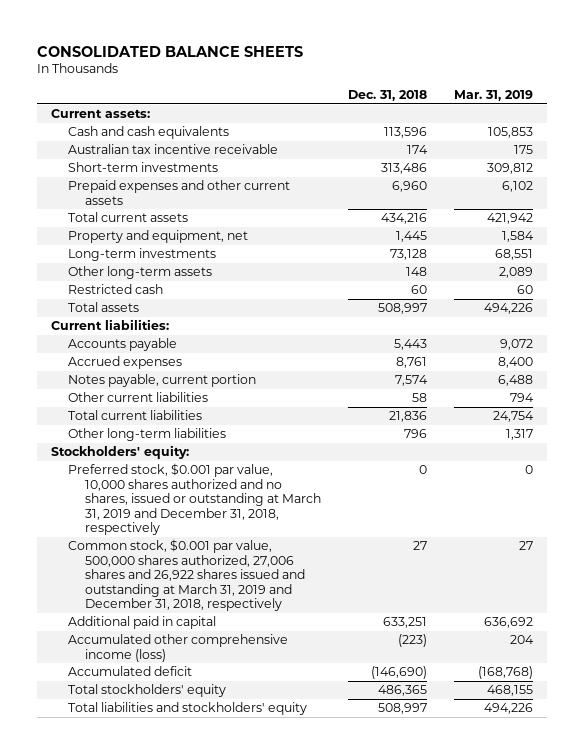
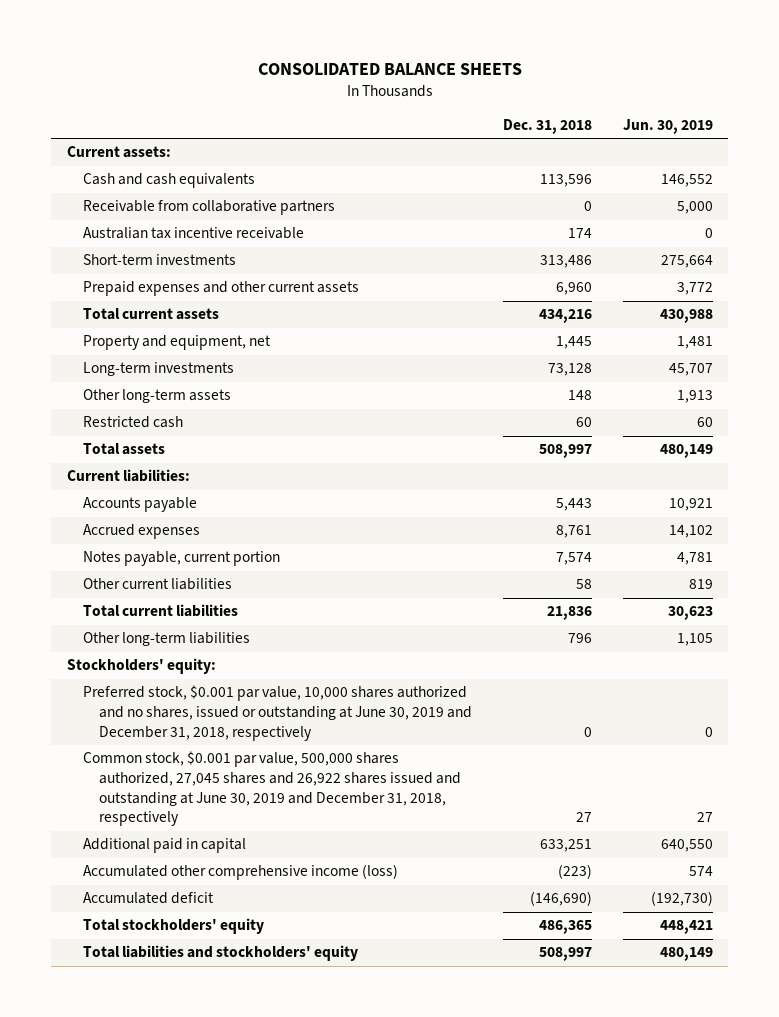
[454,90,534,102] Mar. 31, 2019 -> none
none -> [622,118,713,134] Jun. 30, 2019
none -> [82,200,335,216] Receivable from collaborative partners
[67,463,321,536] Preferred stock, $0.001 par value, 10,000 shares authorized and no shares, issued or outstanding at March 31, 2019 and December 31, 2018, respectively -> [82,685,472,741] Preferred stock, $0.001 par value, 10,000 shares authorized and no shares, issued or outstanding at June 30, 2019 and December 31, 2018, respectively
[67,539,305,612] Common stock, $0.001 par value, 500,000 shares authorized, 27,006 shares and 26,922 shares issued and outstanding at March 31, 2019 and December 31, 2018, respectively -> [82,751,461,827] Common stock, $0.001 par value, 500,000 shares authorized, 27,045 shares and 26,922 shares issued and outstanding at June 30, 2019 and December 31, 2018, respectively

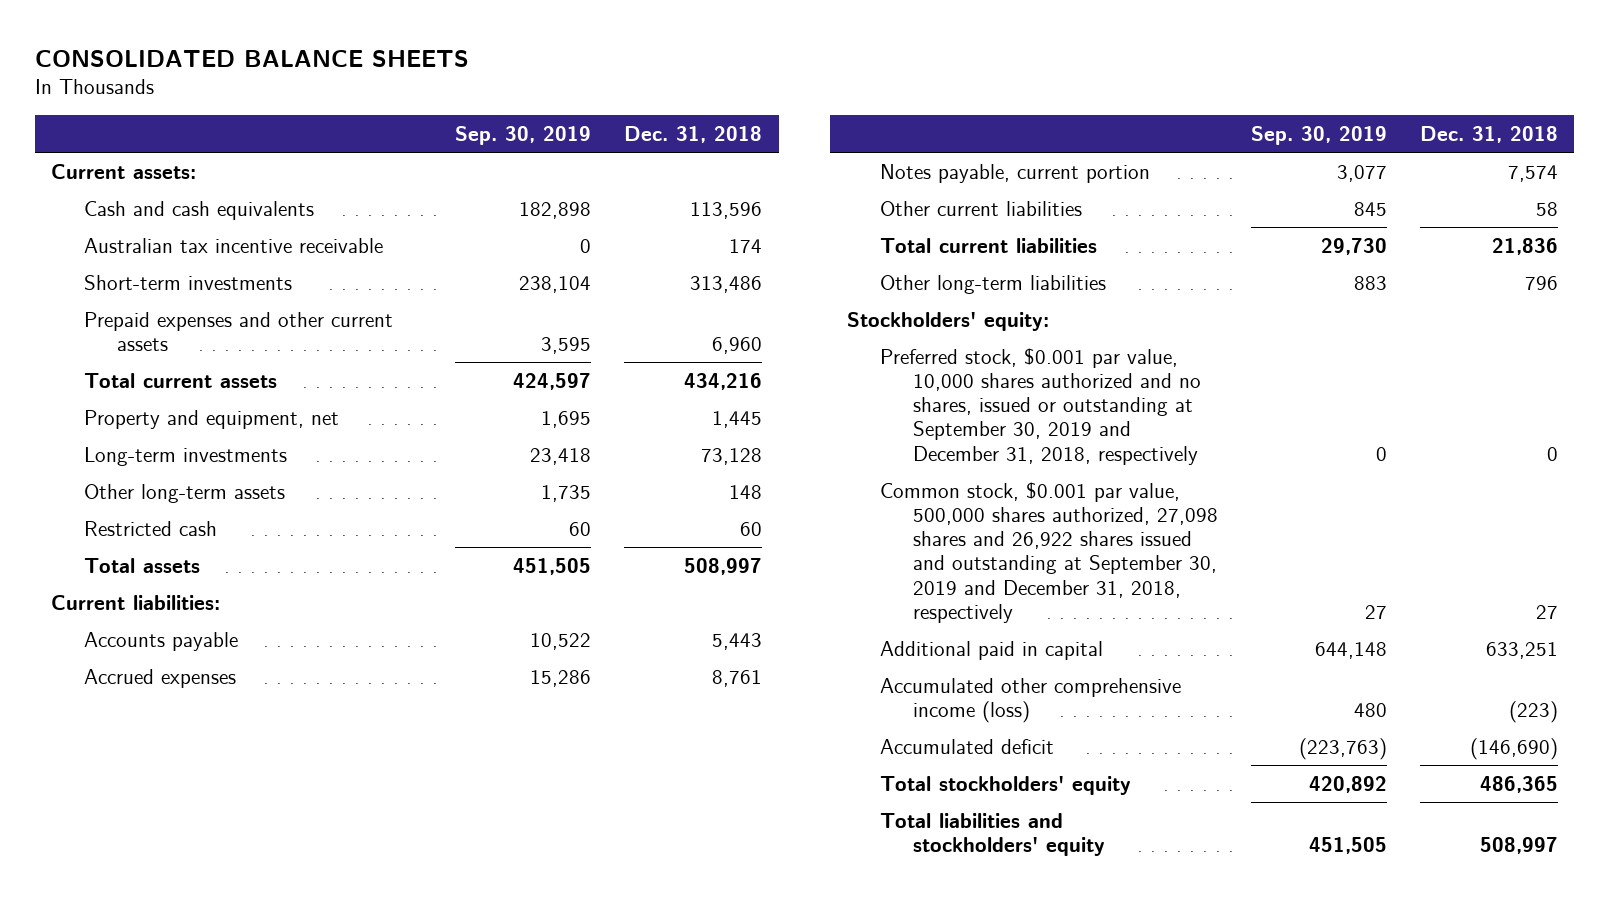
[622,118,713,134] Jun. 30, 2019 -> none
none -> [455,125,592,145] Sep. 30, 2019
[82,200,335,216] Receivable from collaborative partners -> none
[82,685,472,741] Preferred stock, $0.001 par value, 10,000 shares authorized and no shares, issued or outstanding at June 30, 2019 and December 31, 2018, respectively -> [879,347,1201,465] Preferred stock, $0.001 par value, 10,000 shares authorized and no shares, issued or outstanding at September 30, 2019 and December 31, 2018, respectively
[82,751,461,827] Common stock, $0.001 par value, 500,000 shares authorized, 27,045 shares and 26,922 shares issued and outstanding at June 30, 2019 and December 31, 2018, respectively -> [879,481,1218,623] Common stock, $0.001 par value, 500,000 shares authorized, 27,098 shares and 26,922 shares issued and outstanding at September 30, 2019 and December 31, 2018, respectively

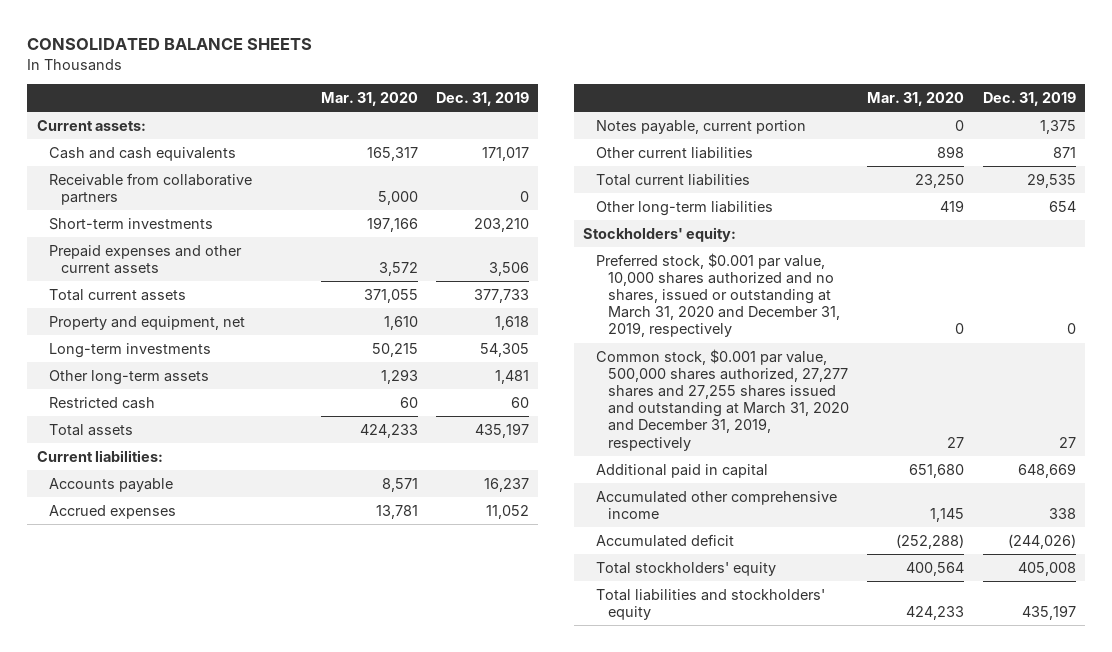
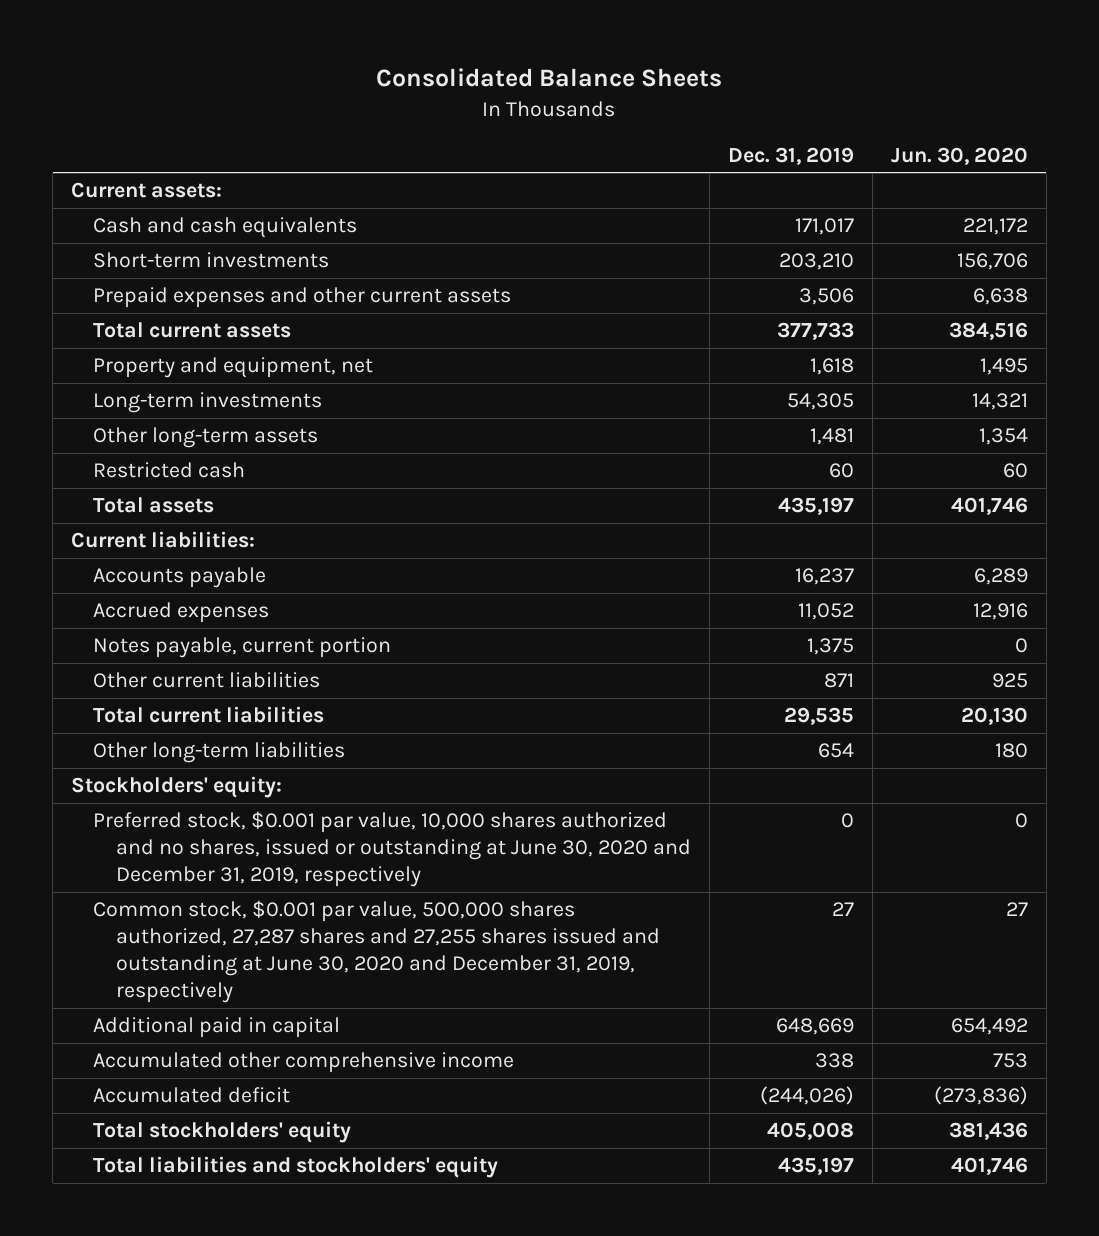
[27,38,313,51] CONSOLIDATED BALANCE SHEETS -> [376,68,723,88] Consolidated Balance Sheets
[320,92,418,107] Mar. 31, 2020 -> none
none -> [890,146,1028,165] Jun. 30, 2020
[48,172,252,206] Receivable from collaborative partners -> none
[595,252,841,338] Preferred stock, $0.001 par value, 10,000 shares authorized and no shares, issued or outstanding at March 31, 2020 and December 31, 2019, respectively -> [93,811,691,888] Preferred stock, $0.001 par value, 10,000 shares authorized and no shares, issued or outstanding at June 30, 2020 and December 31, 2019, respectively
[595,348,850,451] Common stock, $0.001 par value, 500,000 shares authorized, 27,277 shares and 27,255 shares issued and outstanding at March 31, 2020 and December 31, 2019, respectively -> [93,900,660,1003] Common stock, $0.001 par value, 500,000 shares authorized, 27,287 shares and 27,255 shares issued and outstanding at June 30, 2020 and December 31, 2019, respectively

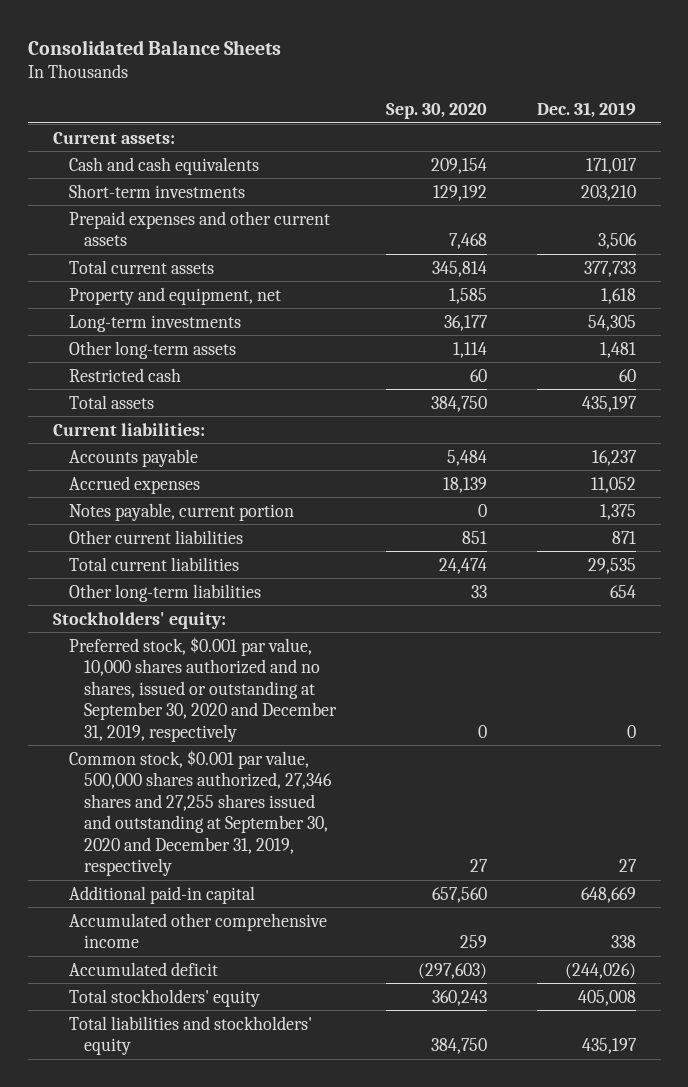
[890,146,1028,165] Jun. 30, 2020 -> none
none -> [386,103,488,120] Sep. 30, 2020
[93,811,691,888] Preferred stock, $0.001 par value, 10,000 shares authorized and no shares, issued or outstanding at June 30, 2020 and December 31, 2019, respectively -> [68,636,338,742] Preferred stock, $0.001 par value, 10,000 shares authorized and no shares, issued or outstanding at September 30, 2020 and December 31, 2019, respectively
[93,900,660,1003] Common stock, $0.001 par value, 500,000 shares authorized, 27,287 shares and 27,255 shares issued and outstanding at June 30, 2020 and December 31, 2019, respectively -> [68,749,333,877] Common stock, $0.001 par value, 500,000 shares authorized, 27,346 shares and 27,255 shares issued and outstanding at September 30, 2020 and December 31, 2019, respectively
[93,1017,341,1039] Additional paid in capital -> [68,885,255,904] Additional paid-in capital

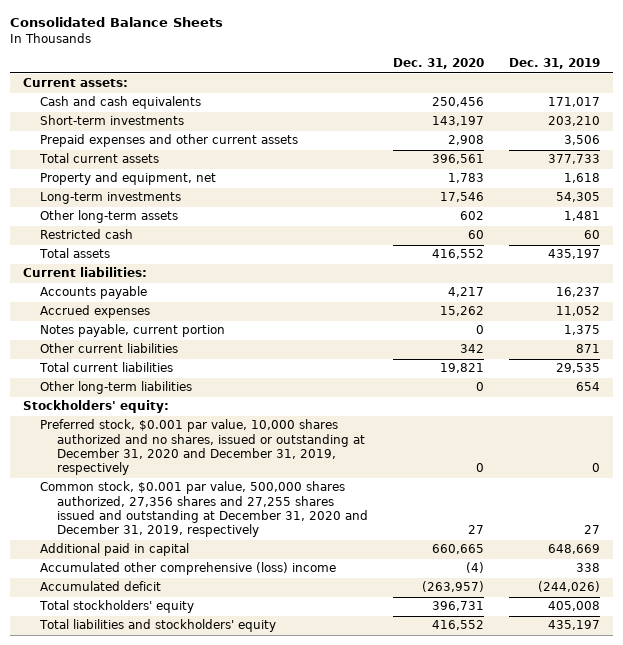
[386,103,488,120] Sep. 30, 2020 -> none
none -> [392,58,484,70] Dec. 31, 2020
[68,636,338,742] Preferred stock, $0.001 par value, 10,000 shares authorized and no shares, issued or outstanding at September 30, 2020 and December 31, 2019, respectively -> [39,419,365,476] Preferred stock, $0.001 par value, 10,000 shares authorized and no shares, issued or outstanding at December 31, 2020 and December 31, 2019, respectively
[68,749,333,877] Common stock, $0.001 par value, 500,000 shares authorized, 27,346 shares and 27,255 shares issued and outstanding at September 30, 2020 and December 31, 2019, respectively -> [39,481,368,538] Common stock, $0.001 par value, 500,000 shares authorized, 27,356 shares and 27,255 shares issued and outstanding at December 31, 2020 and December 31, 2019, respectively
[68,885,255,904] Additional paid-in capital -> [39,543,189,557] Additional paid in capital
[68,912,327,949] Accumulated other comprehensive income -> [39,562,336,576] Accumulated other comprehensive (loss) income

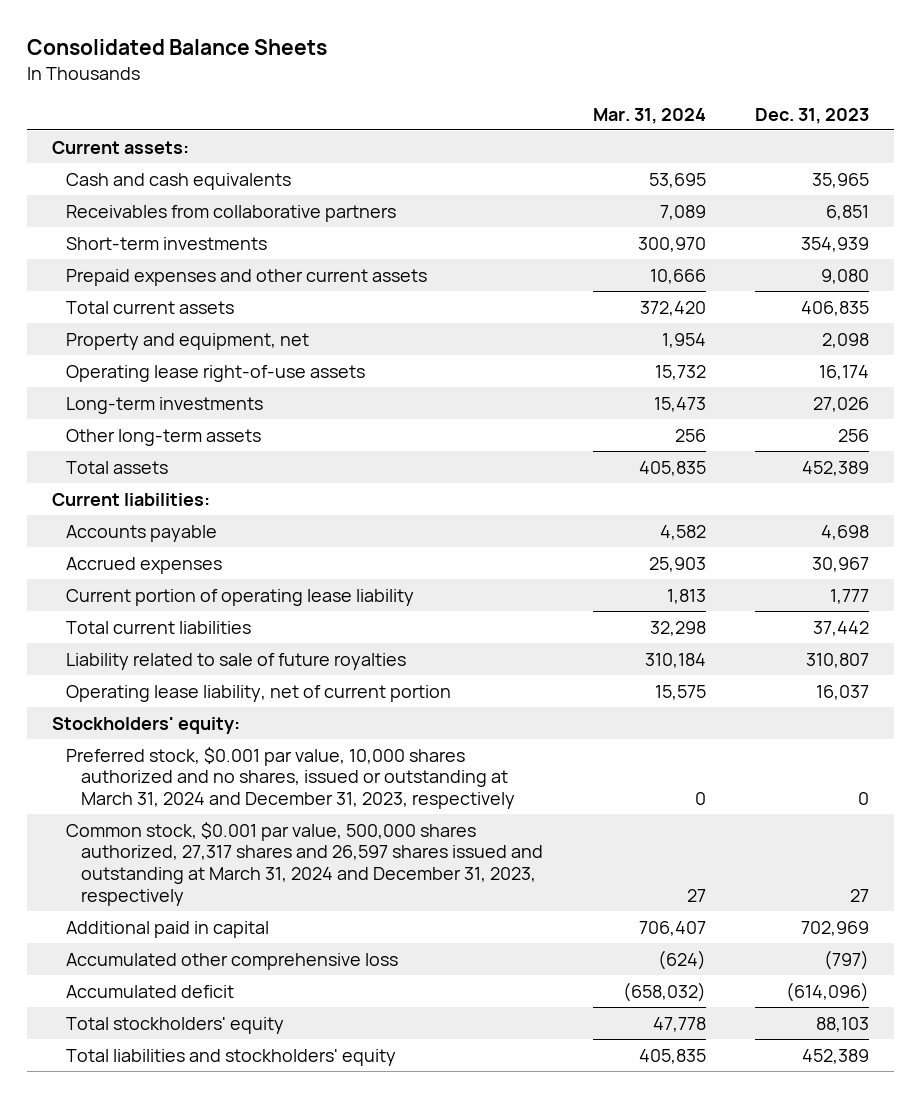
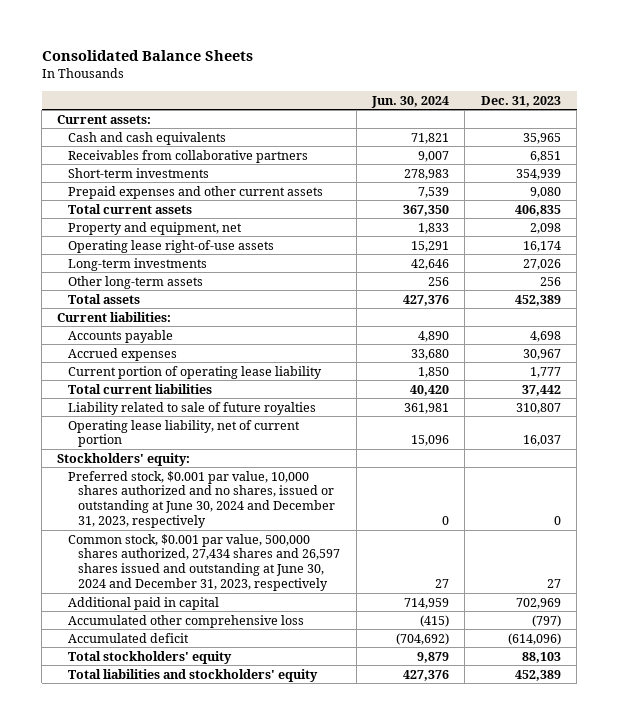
[592,107,706,124] Mar. 31, 2024 -> none
none -> [371,95,450,108] Jun. 30, 2024
[66,746,516,809] Preferred stock, $0.001 par value, 10,000 shares authorized and no shares, issued or outstanding at March 31, 2024 and December 31, 2023, respectively -> [67,470,336,529] Preferred stock, $0.001 par value, 10,000 shares authorized and no shares, issued or outstanding at June 30, 2024 and December 31, 2023, respectively
[66,821,544,906] Common stock, $0.001 par value, 500,000 shares authorized, 27,317 shares and 26,597 shares issued and outstanding at March 31, 2024 and December 31, 2023, respectively -> [67,533,341,592] Common stock, $0.001 par value, 500,000 shares authorized, 27,434 shares and 26,597 shares issued and outstanding at June 30, 2024 and December 31, 2023, respectively

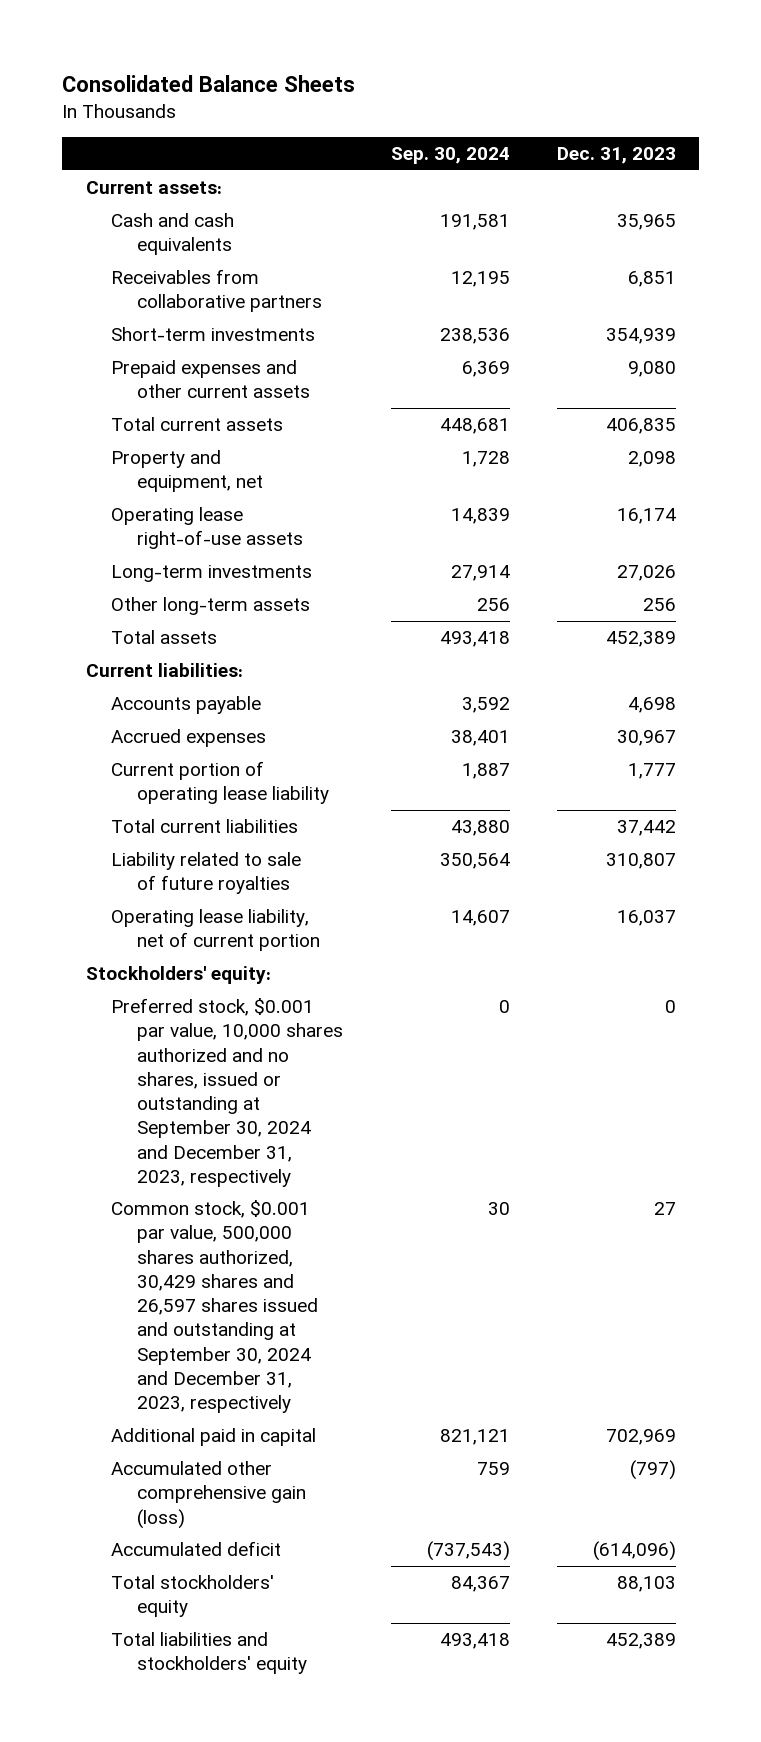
[371,95,450,108] Jun. 30, 2024 -> none
none -> [390,147,510,165] Sep. 30, 2024
[67,470,336,529] Preferred stock, $0.001 par value, 10,000 shares authorized and no shares, issued or outstanding at June 30, 2024 and December 31, 2023, respectively -> [111,998,344,1187] Preferred stock, $0.001 par value, 10,000 shares authorized and no shares, issued or outstanding at September 30, 2024 and December 31, 2023, respectively
[67,533,341,592] Common stock, $0.001 par value, 500,000 shares authorized, 27,434 shares and 26,597 shares issued and outstanding at June 30, 2024 and December 31, 2023, respectively -> [111,1200,319,1413] Common stock, $0.001 par value, 500,000 shares authorized, 30,429 shares and 26,597 shares issued and outstanding at September 30, 2024 and December 31, 2023, respectively
[67,614,304,628] Accumulated other comprehensive loss -> [111,1461,307,1529] Accumulated other comprehensive gain (loss)

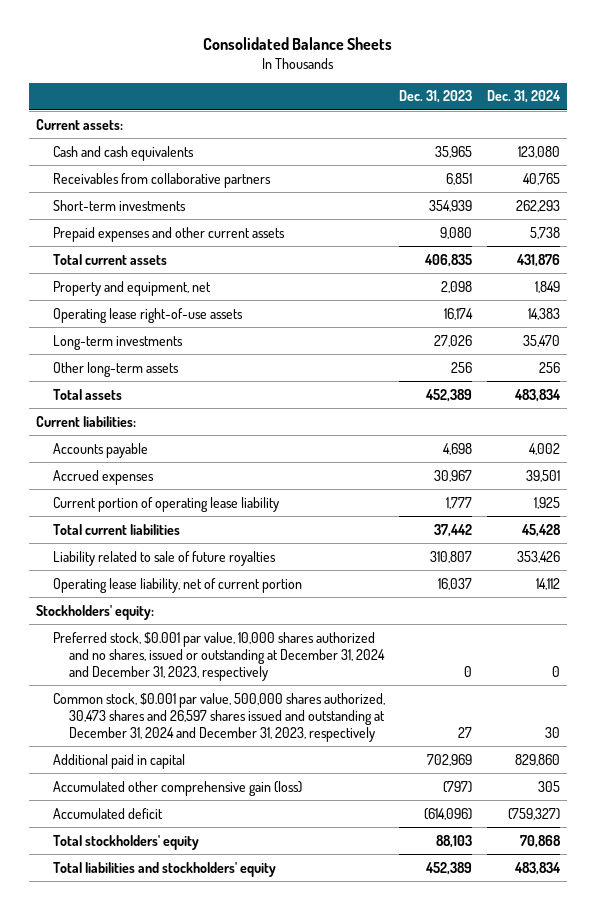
[390,147,510,165] Sep. 30, 2024 -> none
none -> [486,90,561,104] Dec. 31, 2024
[111,998,344,1187] Preferred stock, $0.001 par value, 10,000 shares authorized and no shares, issued or outstanding at September 30, 2024 and December 31, 2023, respectively -> [52,631,386,681] Preferred stock, $0.001 par value, 10,000 shares authorized and no shares, issued or outstanding at December 31, 2024 and December 31, 2023, respectively
[111,1200,319,1413] Common stock, $0.001 par value, 500,000 shares authorized, 30,429 shares and 26,597 shares issued and outstanding at September 30, 2024 and December 31, 2023, respectively -> [52,692,386,742] Common stock, $0.001 par value, 500,000 shares authorized, 30,473 shares and 26,597 shares issued and outstanding at December 31, 2024 and December 31, 2023, respectively

